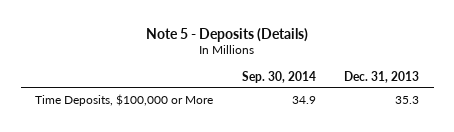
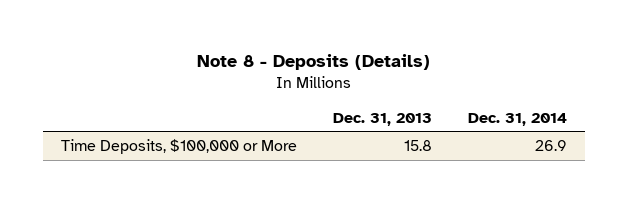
[146,27,309,42] Note 5 - Deposits (Details) -> [196,54,430,71] Note 8 - Deposits (Details)
[241,70,316,83] Sep. 30, 2014 -> none
none -> [467,112,567,126] Dec. 31, 2014
[395,96,420,105] 35.3 -> [403,140,432,152] 15.8

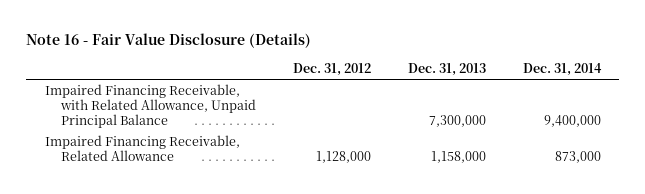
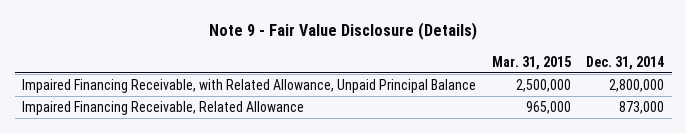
[26,33,312,49] Note 16 - Fair Value Disclosure (Details) -> [209,22,478,41] Note 9 - Fair Value Disclosure (Details)
[293,63,372,77] Dec. 31, 2012 -> none
[407,63,486,77] Dec. 31, 2013 -> none
none -> [491,55,571,70] Mar. 31, 2015
[543,115,601,128] 9,400,000 -> [609,79,665,93] 2,800,000

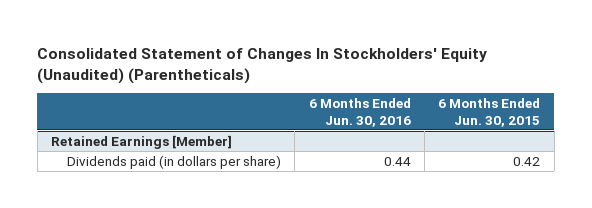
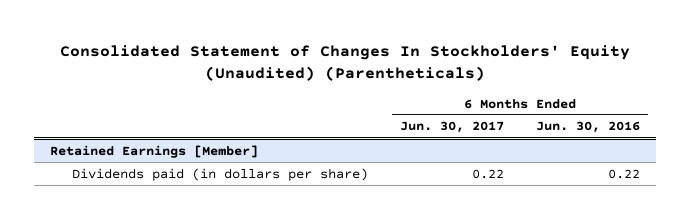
[438,98,541,127] 6 Months Ended Jun. 30, 2015 -> none
none -> [400,121,505,134] Jun. 30, 2017
[383,156,411,166] 0.44 -> [608,168,641,179] 0.22

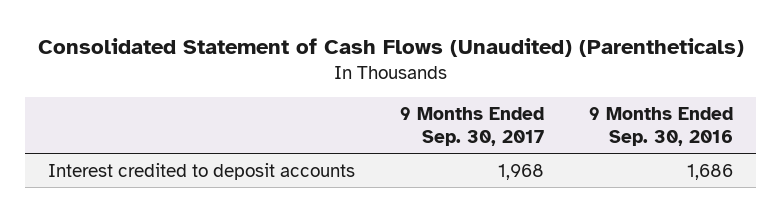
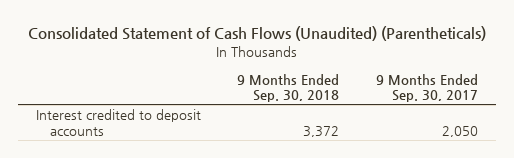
[589,107,734,147] 9 Months Ended Sep. 30, 2016 -> none
none -> [237,73,340,102] 9 Months Ended Sep. 30, 2018
[498,163,545,180] 1,968 -> [441,125,478,137] 2,050

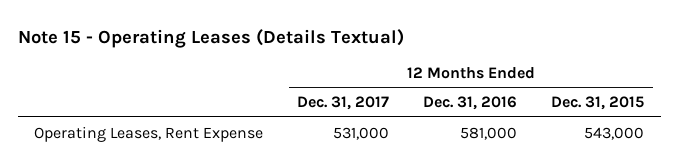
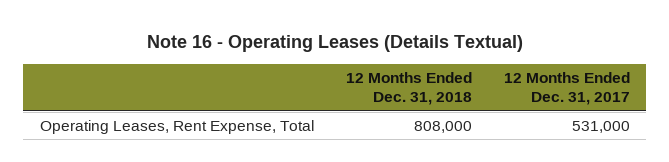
[17,28,404,48] Note 15 - Operating Leases (Details Textual) -> [146,34,523,52] Note 16 - Operating Leases (Details Textual)
[423,96,518,111] Dec. 31, 2016 -> none
[551,96,645,111] Dec. 31, 2015 -> none
none -> [345,71,472,106] 12 Months Ended Dec. 31, 2018
[34,125,264,142] Operating Leases, Rent Expense -> [39,119,314,134] Operating Leases, Rent Expense, Total

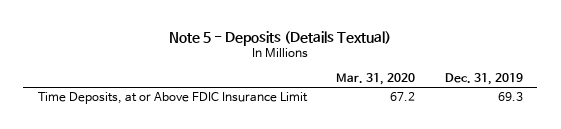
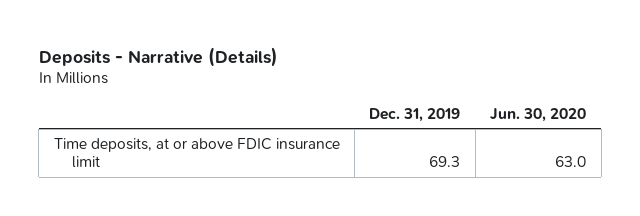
[169,30,392,46] Note 5 - Deposits (Details Textual) -> [38,46,278,67] Deposits - Narrative (Details)
[336,73,416,86] Mar. 31, 2020 -> none
none -> [490,107,587,122] Jun. 30, 2020
[38,92,309,105] Time Deposits, at or Above FDIC Insurance Limit -> [53,138,340,169] Time deposits, at or above FDIC insurance limit

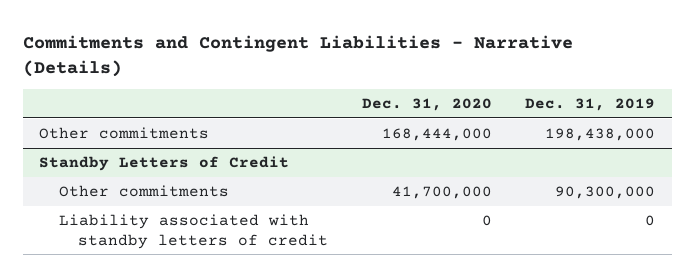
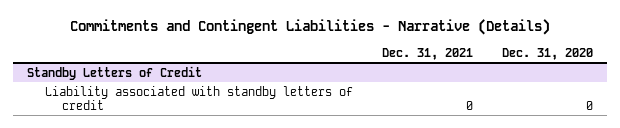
[525,98,656,112] Dec. 31, 2019 -> none
none -> [381,47,473,60] Dec. 31, 2021
[39,127,210,140] Other commitments -> none
[58,185,229,198] Other commitments -> none

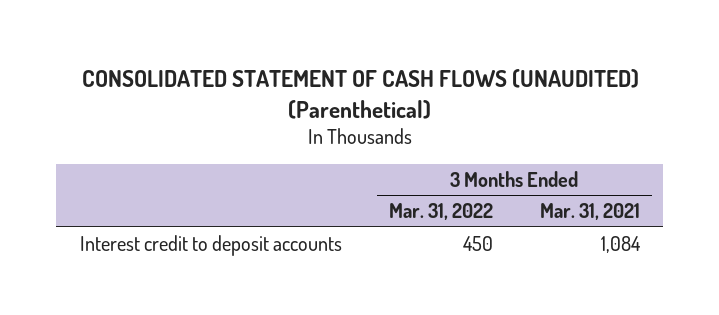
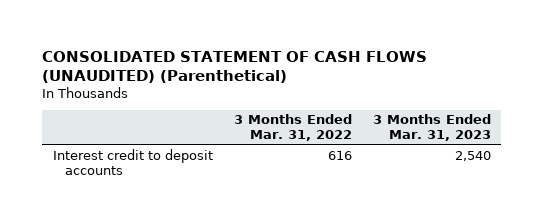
[539,203,640,221] Mar. 31, 2021 -> none
none -> [372,114,491,142] 3 Months Ended Mar. 31, 2023
[462,235,493,251] 450 -> [327,151,352,161] 616

